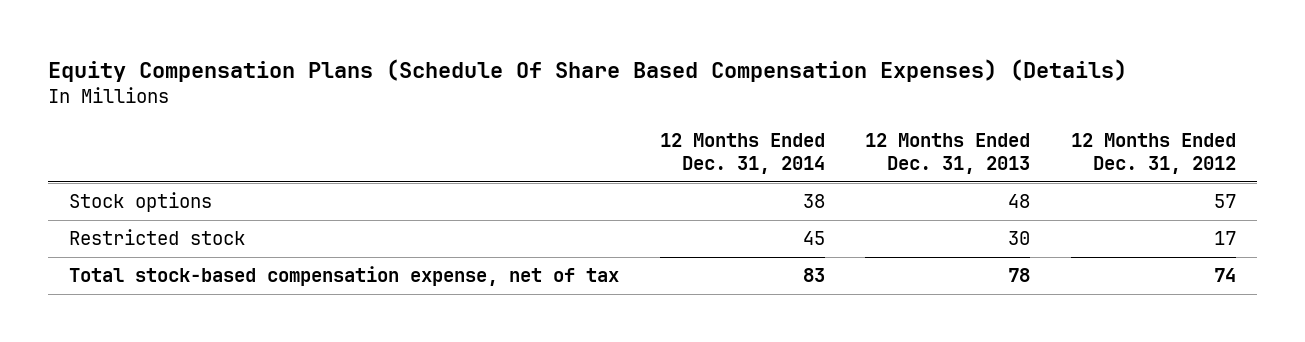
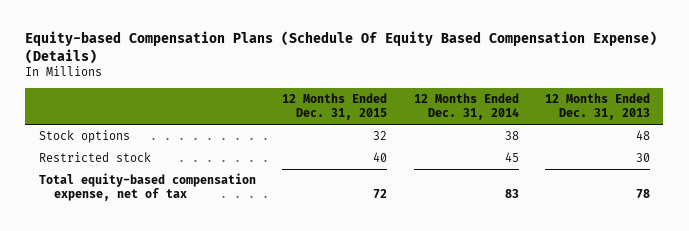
[48,58,1128,82] Equity Compensation Plans (Schedule Of Share Based Compensation Expenses) (Details) -> [25,31,658,64] Equity-based Compensation Plans (Schedule Of Equity Based Compensation Expense) (Details)
[1071,132,1237,175] 12 Months Ended Dec. 31, 2012 -> none
none -> [282,92,388,121] 12 Months Ended Dec. 31, 2015
[68,266,619,287] Total stock-based compensation expense, net of tax -> [38,173,256,202] Total equity-based compensation expense, net of tax

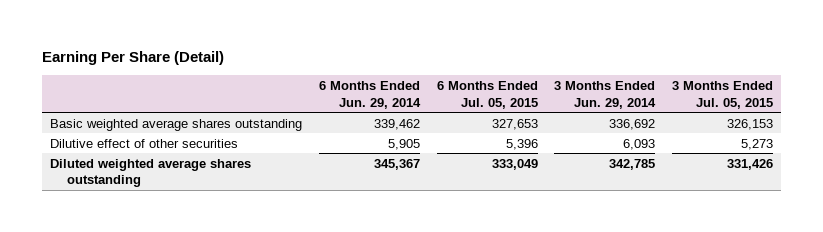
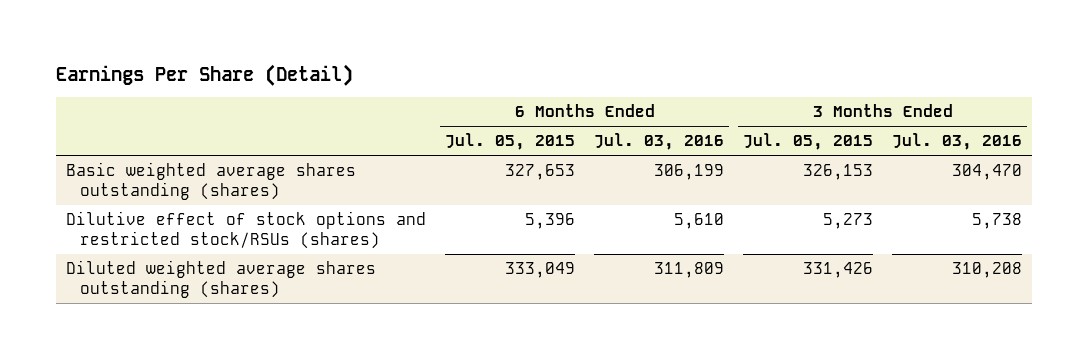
[42,51,225,66] Earning Per Share (Detail) -> [56,64,354,87] Earnings Per Share (Detail)
[318,80,421,109] 6 Months Ended Jun. 29, 2014 -> none
[554,80,657,109] 3 Months Ended Jun. 29, 2014 -> none
none -> [594,133,725,151] Jul. 03, 2016
none -> [892,133,1023,151] Jul. 03, 2016
[50,118,303,131] Basic weighted average shares outstanding -> [65,162,356,200] Basic weighted average shares outstanding (shares)
[50,138,239,148] Dilutive effect of other securities -> [65,211,426,249] Dilutive effect of stock options and restricted stock/RSUs (shares)
[50,158,252,188] Diluted weighted average shares outstanding -> [65,260,376,298] Diluted weighted average shares outstanding (shares)

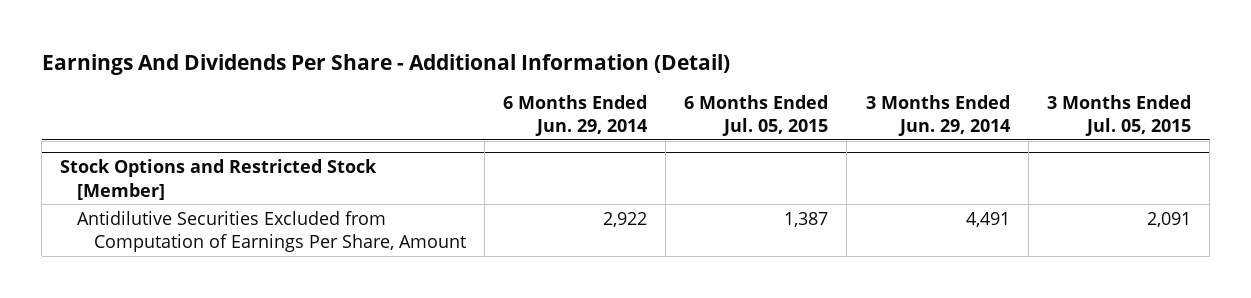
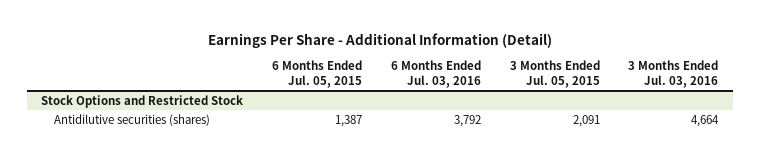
[41,53,730,75] Earnings And Dividends Per Share - Additional Information (Detail) -> [207,32,552,48] Earnings Per Share - Additional Information (Detail)
[503,94,648,136] 6 Months Ended Jun. 29, 2014 -> none
[865,94,1010,136] 3 Months Ended Jun. 29, 2014 -> none
none -> [390,60,481,88] 6 Months Ended Jul. 03, 2016
none -> [628,60,719,88] 3 Months Ended Jul. 03, 2016
[60,159,378,200] Stock Options and Restricted Stock [Member] -> [40,94,243,108] Stock Options and Restricted Stock
[77,210,466,252] Antidilutive Securities Excluded from Computation of Earnings Per Share, Amount -> [54,113,211,126] Antidilutive securities (shares)

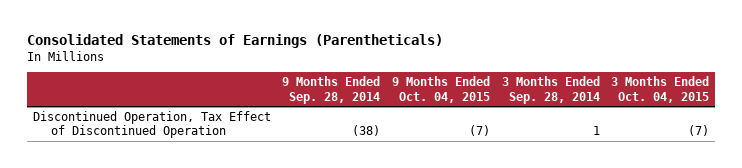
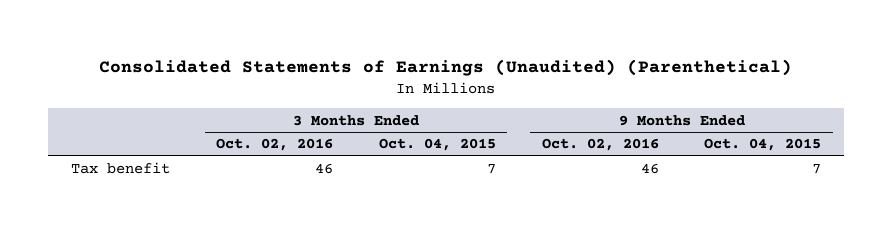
[26,33,443,48] Consolidated Statements of Earnings (Parentheticals) -> [99,59,793,77] Consolidated Statements of Earnings (Unaudited) (Parenthetical)
[282,76,381,104] 9 Months Ended Sep. 28, 2014 -> none
[501,76,600,104] 3 Months Ended Sep. 28, 2014 -> none
none -> [215,138,333,152] Oct. 02, 2016
none -> [541,138,659,152] Oct. 02, 2016
[32,111,271,139] Discontinued Operation, Tax Effect of Discontinued Operation -> none
none -> [71,162,171,175] Tax benefit

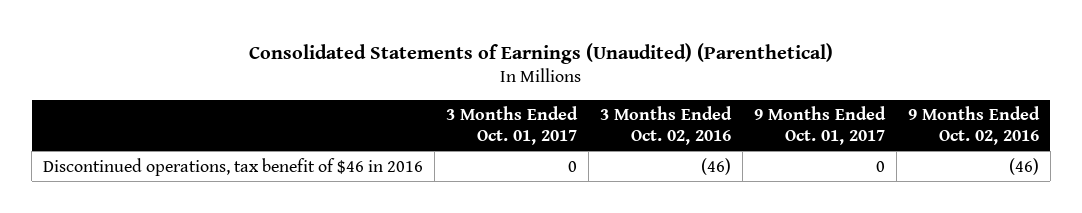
[378,138,496,152] Oct. 04, 2015 -> none
[704,138,822,152] Oct. 04, 2015 -> none
none -> [446,106,579,145] 3 Months Ended Oct. 01, 2017
none -> [754,106,887,145] 9 Months Ended Oct. 01, 2017
[71,162,171,175] Tax benefit -> [43,157,424,176] Discontinued operations, tax benefit of $46 in 2016
[314,163,333,175] 46 -> [701,157,732,175] (46)
[640,163,659,175] 46 -> [1009,157,1040,175] (46)

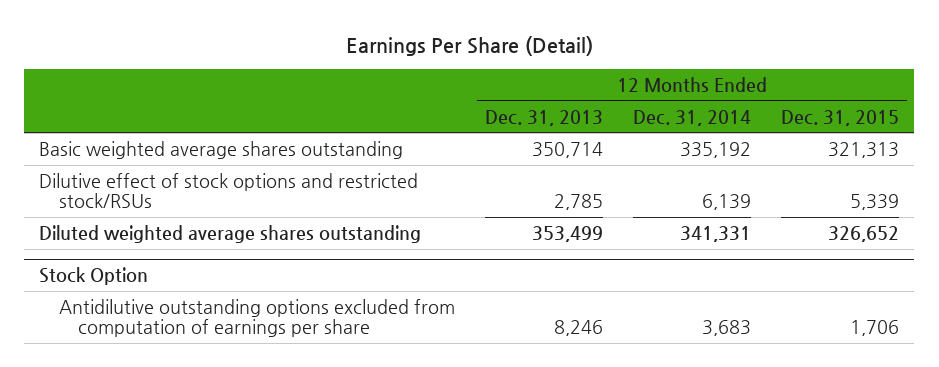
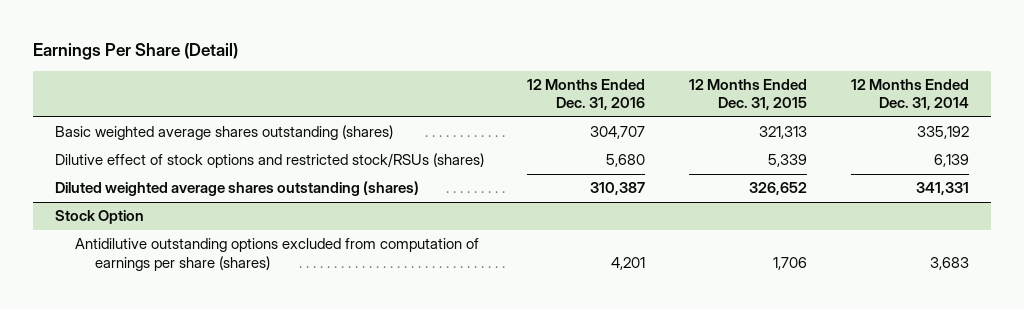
[484,109,603,126] Dec. 31, 2013 -> none
none -> [527,79,646,111] 12 Months Ended Dec. 31, 2016
[39,140,404,159] Basic weighted average shares outstanding -> [54,125,393,141] Basic weighted average shares outstanding (shares)
[39,172,419,209] Dilutive effect of stock options and restricted stock/RSUs -> [54,153,484,169] Dilutive effect of stock options and restricted stock/RSUs (shares)
[39,224,422,243] Diluted weighted average shares outstanding -> [54,181,419,197] Diluted weighted average shares outstanding (shares)
[58,298,455,338] Antidilutive outstanding options excluded from computation of earnings per share -> [74,238,479,271] Antidilutive outstanding options excluded from computation of earnings per share (shares)

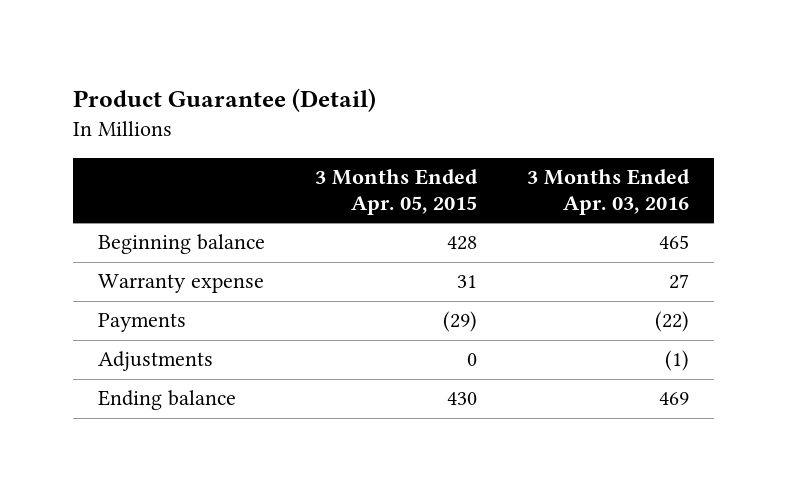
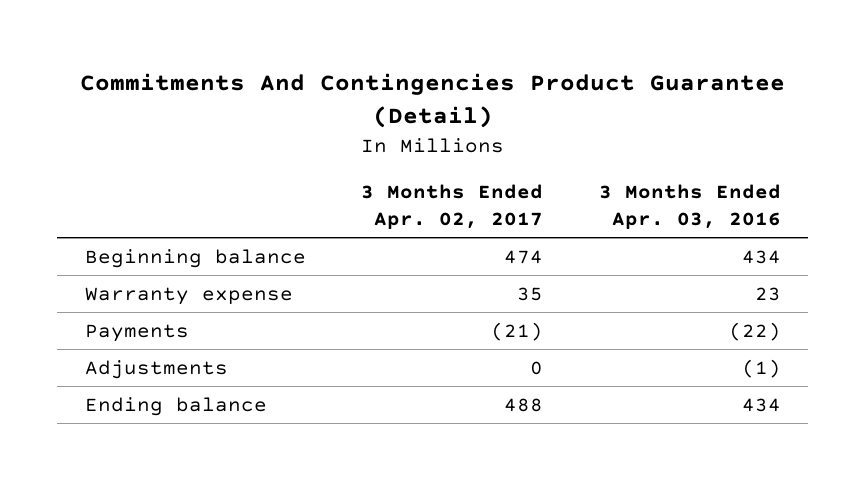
[72,87,376,112] Product Guarantee (Detail) -> [79,73,785,129] Commitments And Contingencies Product Guarantee (Detail)
[315,169,479,216] 3 Months Ended Apr. 05, 2015 -> none
none -> [361,184,544,229] 3 Months Ended Apr. 02, 2017
[659,235,690,250] 465 -> [741,249,781,264] 434
[669,274,690,290] 27 -> [754,286,781,301] 23
[659,392,690,406] 469 -> [741,397,781,412] 434

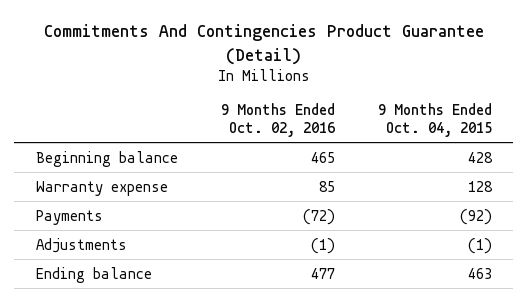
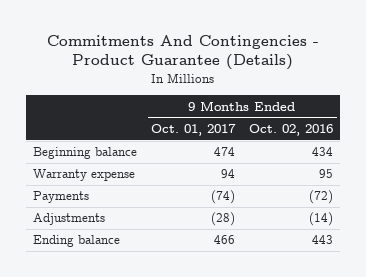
[43,24,484,65] Commitments And Contingencies Product Guarantee (Detail) -> [47,34,320,71] Commitments And Contingencies - Product Guarantee (Details)
[377,103,492,138] 9 Months Ended Oct. 04, 2015 -> none
none -> [151,123,237,136] Oct. 01, 2017
[310,151,335,163] 465 -> [312,147,334,157] 434
[318,180,335,192] 85 -> [319,169,334,179] 95
[310,237,335,254] (1) -> [309,212,334,227] (14)
[310,267,335,279] 477 -> [312,235,334,245] 443

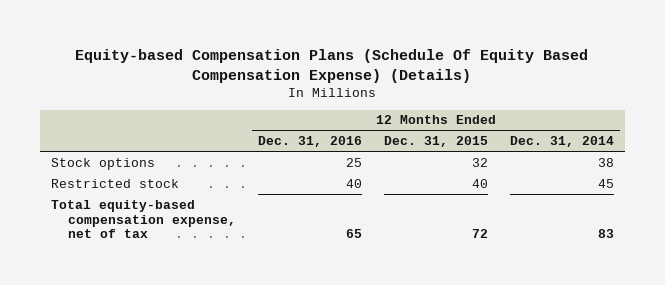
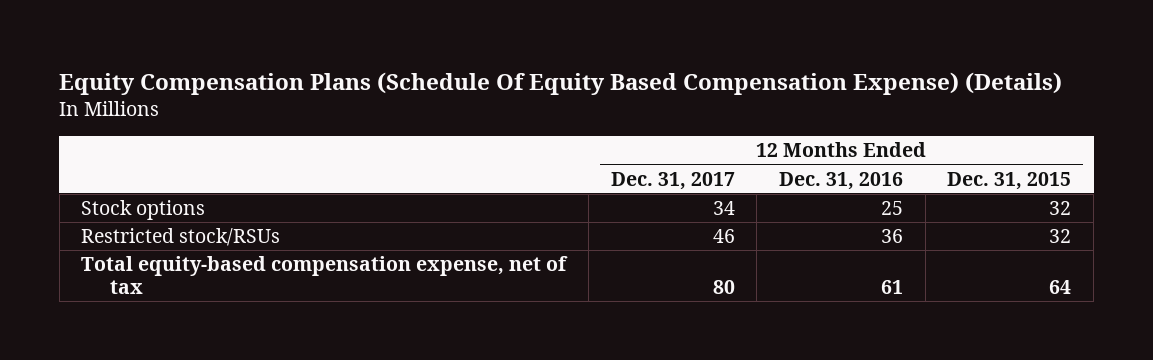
[75,48,589,83] Equity-based Compensation Plans (Schedule Of Equity Based Compensation Expense) (Details) -> [59,71,1063,95] Equity Compensation Plans (Schedule Of Equity Based Compensation Expense) (Details)
[510,136,615,148] Dec. 31, 2014 -> none
none -> [610,171,735,190] Dec. 31, 2017
[50,178,179,188] Restricted stock -> [81,228,281,247] Restricted stock/RSUs
[345,178,362,188] 40 -> [881,229,904,244] 36
[471,178,488,188] 40 -> [1049,229,1072,244] 32
[345,229,362,239] 65 -> [881,280,904,295] 61
[471,229,488,239] 72 -> [1049,280,1072,295] 64

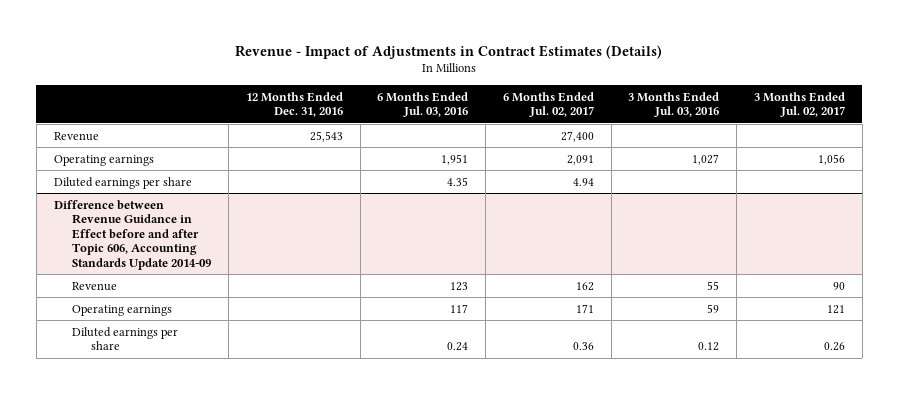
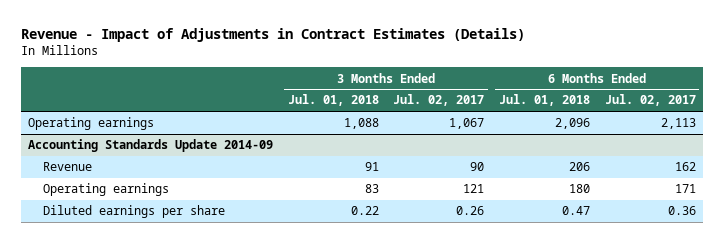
[245,91,343,118] 12 Months Ended Dec. 31, 2016 -> none
[377,91,469,118] 6 Months Ended Jul. 03, 2016 -> none
[628,91,720,118] 3 Months Ended Jul. 03, 2016 -> none
none -> [287,94,379,107] Jul. 01, 2018
none -> [498,94,590,107] Jul. 01, 2018
[53,131,99,141] Revenue -> none
[53,176,192,189] Diluted earnings per share -> none
[53,199,212,270] Difference between Revenue Guidance in Effect before and after Topic 606, Accounting Standards Update 2014-09 -> none
[566,154,594,165] 2,091 -> [660,118,696,130] 2,113
[818,153,846,165] 1,056 -> [449,118,485,130] 1,067
none -> [27,139,273,153] Accounting Standards Update 2014-09

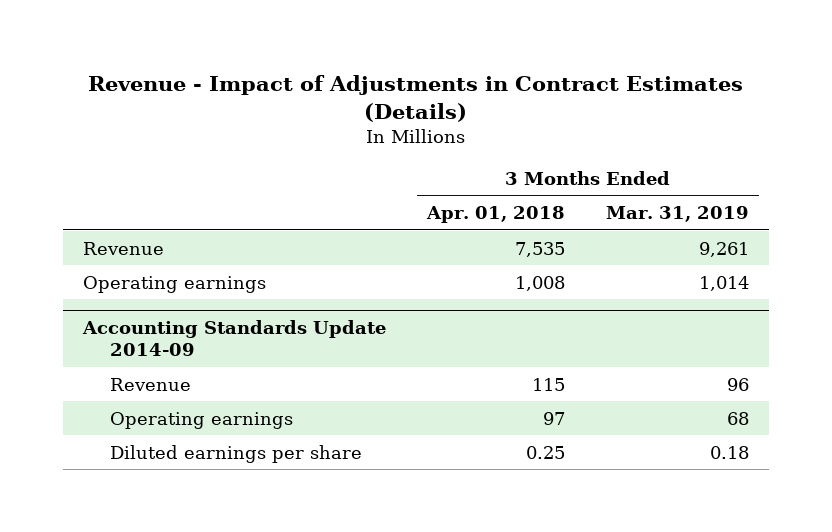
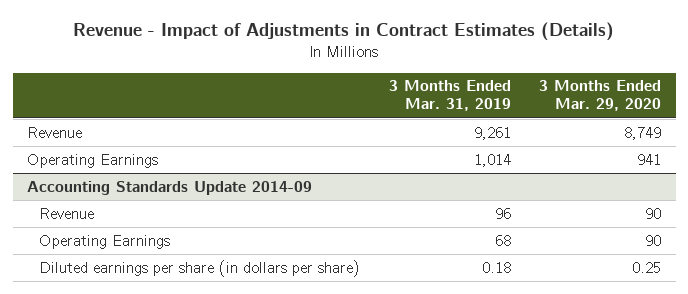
[426,206,566,224] Apr. 01, 2018 -> none
none -> [539,80,662,112] 3 Months Ended Mar. 29, 2020
[83,275,267,293] Operating earnings -> [26,153,158,168] Operating Earnings
[109,411,293,429] Operating earnings -> [39,234,171,249] Operating Earnings
[109,444,362,463] Diluted earnings per share -> [39,259,361,277] Diluted earnings per share (in dollars per share)

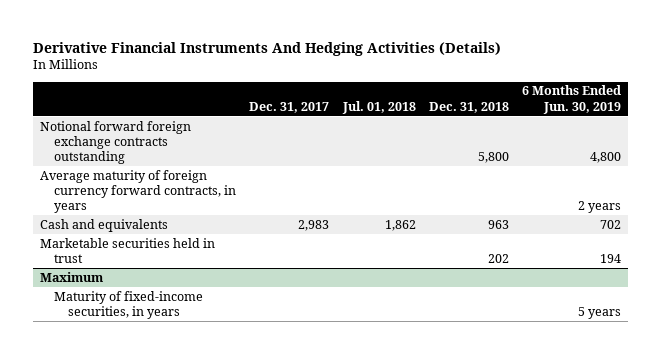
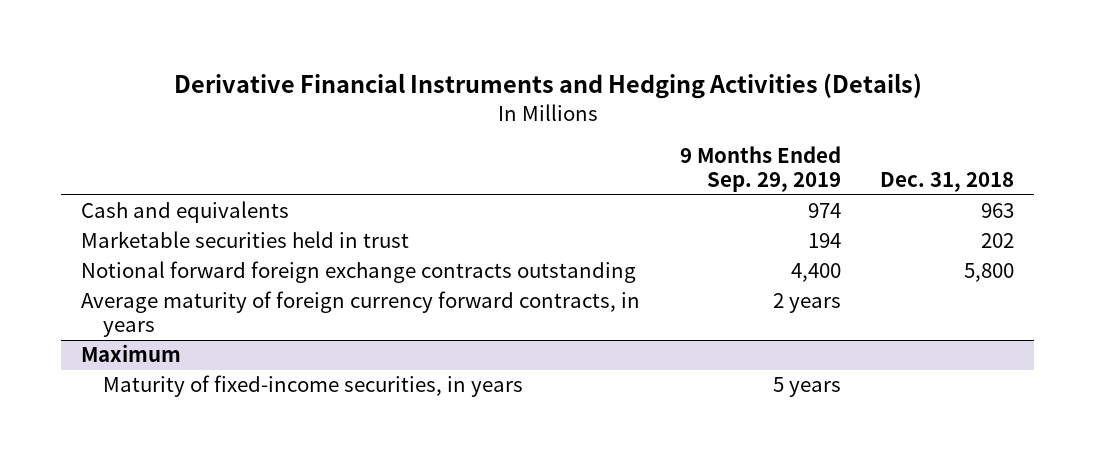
[33,41,502,56] Derivative Financial Instruments And Hedging Activities (Details) -> [173,73,922,100] Derivative Financial Instruments and Hedging Activities (Details)
[249,101,330,113] Dec. 31, 2017 -> none
[341,100,416,114] Jul. 01, 2018 -> none
[522,85,622,114] 6 Months Ended Jun. 30, 2019 -> none
none -> [679,146,841,193] 9 Months Ended Sep. 29, 2019
[40,120,192,165] Notional forward foreign exchange contracts outstanding -> [81,261,637,284] Notional forward foreign exchange contracts outstanding
[40,169,237,214] Average maturity of foreign currency forward contracts, in years -> [81,291,641,338] Average maturity of foreign currency forward contracts, in years

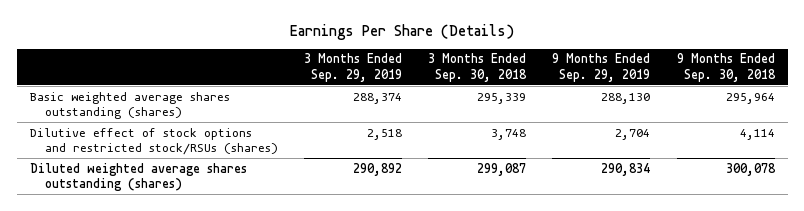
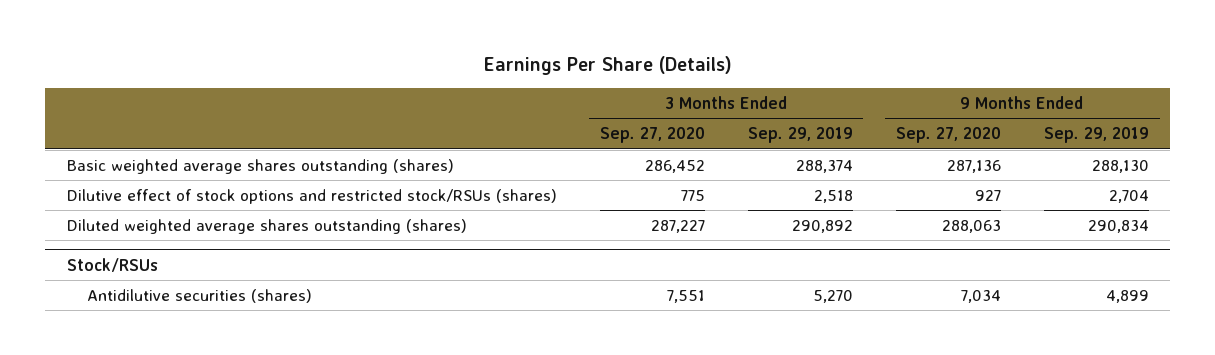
[428,53,528,82] 3 Months Ended Sep. 30, 2018 -> none
[676,53,776,82] 9 Months Ended Sep. 30, 2018 -> none
none -> [599,127,705,144] Sep. 27, 2020
none -> [895,127,1001,144] Sep. 27, 2020
none -> [66,257,158,272] Stock/RSUs
none -> [87,288,313,303] Antidilutive securities (shares)

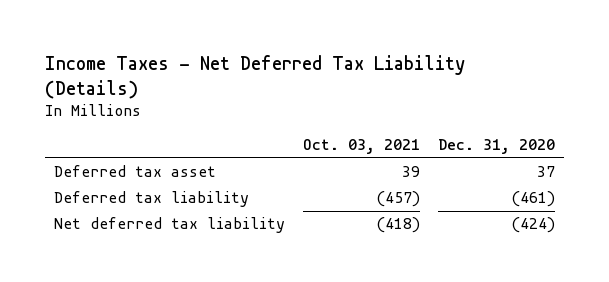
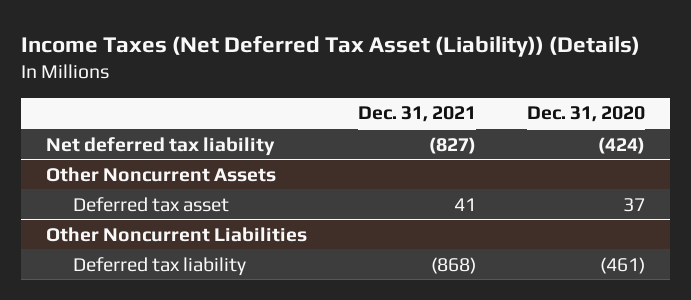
[45,54,466,99] Income Taxes - Net Deferred Tax Liability (Details) -> [21,35,641,57] Income Taxes (Net Deferred Tax Asset (Liability)) (Details)
[303,139,421,155] Oct. 03, 2021 -> none
none -> [358,106,477,123] Dec. 31, 2021
[54,217,286,234] Net deferred tax liability -> [46,136,276,156] Net deferred tax liability
none -> [46,166,277,182] Other Noncurrent Assets
none -> [46,226,308,242] Other Noncurrent Liabilities

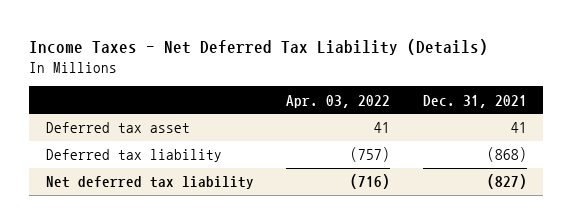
[21,35,641,57] Income Taxes (Net Deferred Tax Asset (Liability)) (Details) -> [29,38,489,55] Income Taxes - Net Deferred Tax Liability (Details)
[526,106,645,123] Dec. 31, 2020 -> none
none -> [286,94,391,108] Apr. 03, 2022
[46,166,277,182] Other Noncurrent Assets -> none
[46,226,308,242] Other Noncurrent Liabilities -> none
[46,136,276,156] Net deferred tax liability -> [45,176,254,190] Net deferred tax liability

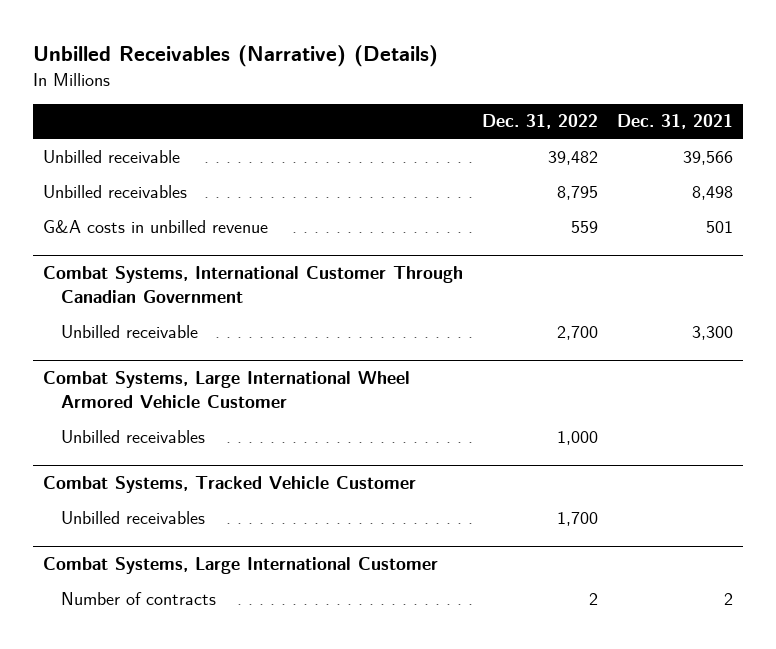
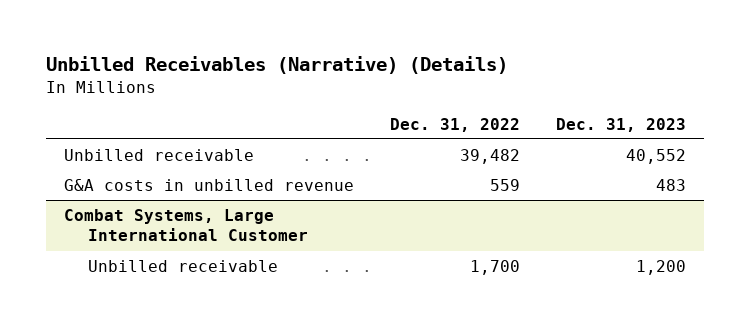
[617,114,734,130] Dec. 31, 2021 -> none
none -> [555,117,686,132] Dec. 31, 2023
[43,184,188,198] Unbilled receivables -> none
[43,266,464,303] Combat Systems, International Customer Through Canadian Government -> none
[61,324,199,338] Unbilled receivable -> none
[43,371,411,408] Combat Systems, Large International Wheel Armored Vehicle Customer -> none
[61,429,206,443] Unbilled receivables -> none
[43,476,417,494] Combat Systems, Tracked Vehicle Customer -> none
[61,510,206,524] Unbilled receivables -> none
[61,591,217,605] Number of contracts -> none
none -> [87,259,278,272] Unbilled receivable

